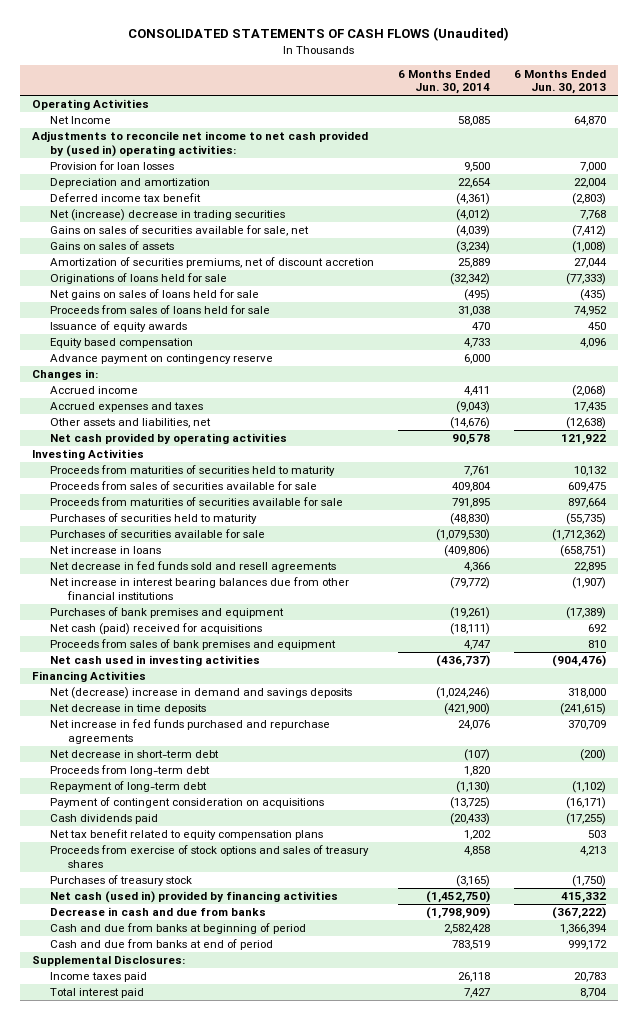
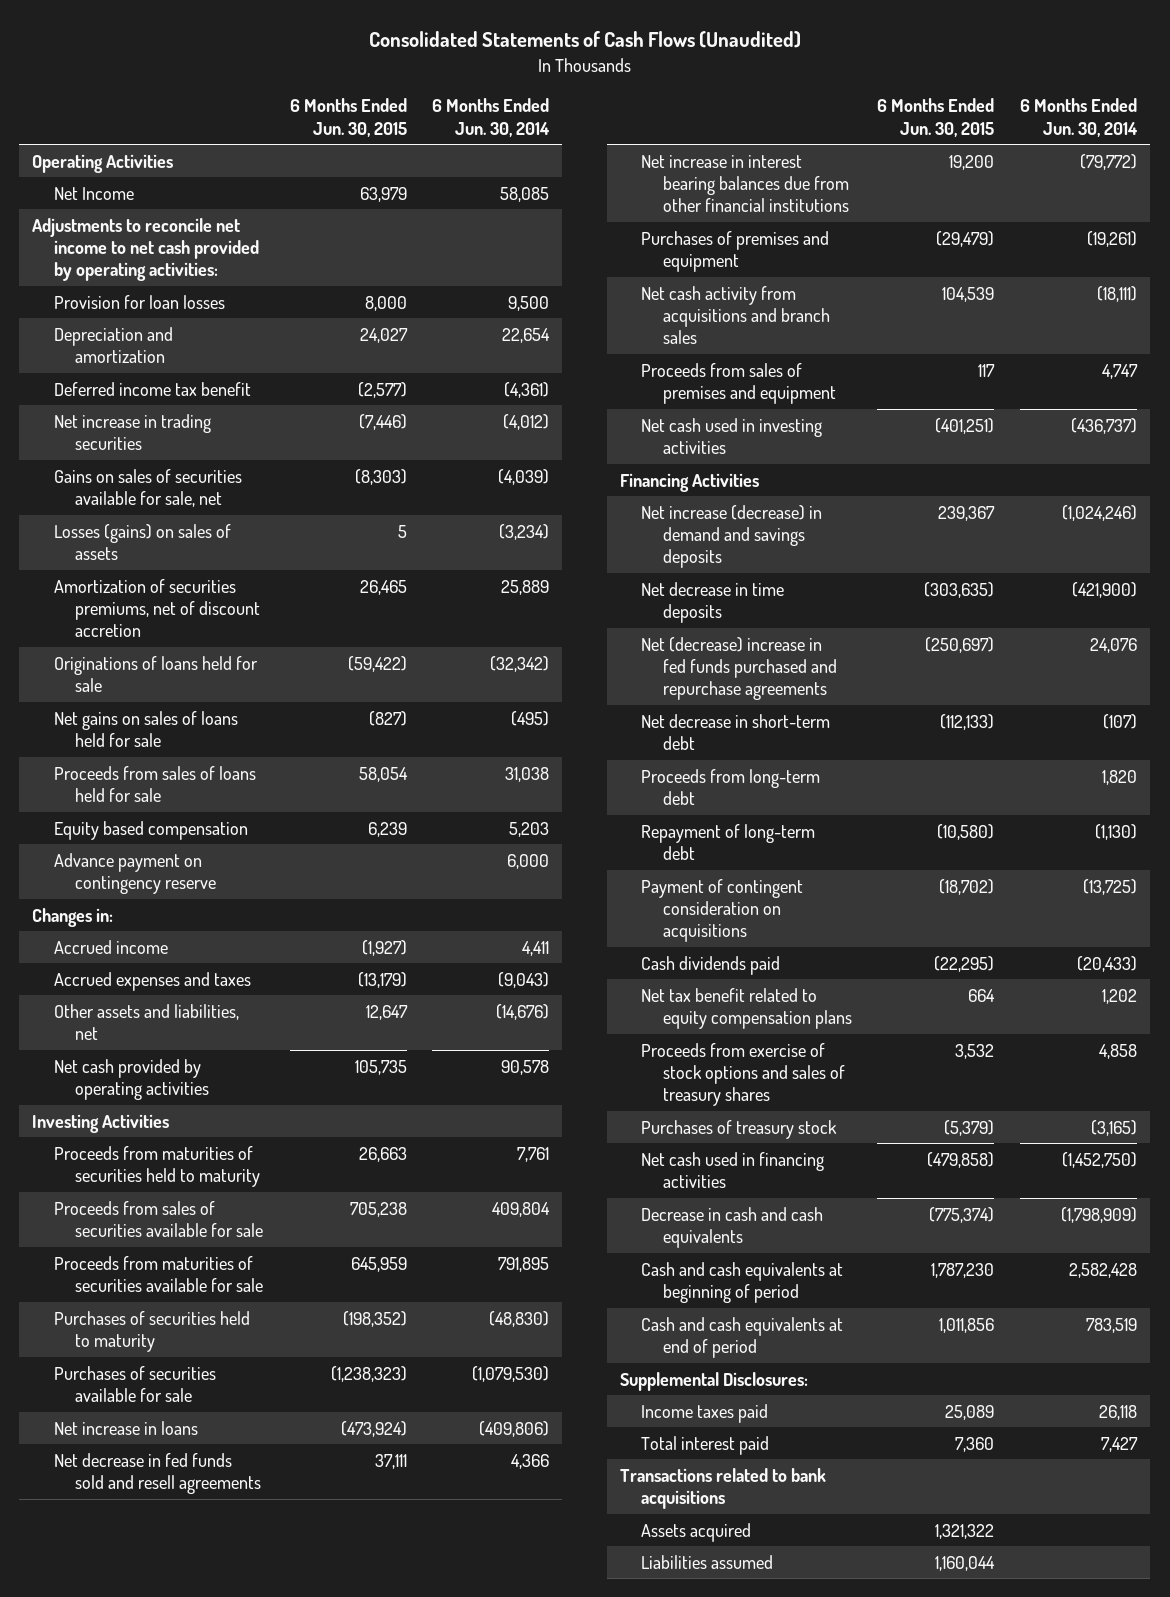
[128,27,510,42] CONSOLIDATED STATEMENTS OF CASH FLOWS (Unaudited) -> [368,31,801,49] Consolidated Statements of Cash Flows (Unaudited)
[513,69,606,95] 6 Months Ended Jun. 30, 2013 -> none
none -> [289,98,407,137] 6 Months Ended Jun. 30, 2015
[32,131,369,158] Adjustments to reconcile net income to net cash provided by (used in) operating activities: -> [32,217,259,282] Adjustments to reconcile net income to net cash provided by operating activities:
[50,209,286,222] Net (increase) decrease in trading securities -> [53,413,211,451] Net increase in trading securities
[50,241,175,251] Gains on sales of assets -> [53,523,231,561] Losses (gains) on sales of assets
[50,321,188,333] Issuance of equity awards -> none
[463,338,490,349] 4,733 -> [509,821,550,837] 5,203
[50,607,285,619] Purchases of bank premises and equipment -> [641,230,830,273] Purchases of premises and equipment
[50,623,263,636] Net cash (paid) received for acquisitions -> [641,285,830,345] Net cash activity from acquisitions and branch sales
[50,639,337,651] Proceeds from sales of bank premises and equipment -> [641,362,836,405] Proceeds from sales of premises and equipment
[50,687,353,700] Net (decrease) increase in demand and savings deposits -> [641,504,823,569] Net increase (decrease) in demand and savings deposits
[50,719,331,745] Net increase in fed funds purchased and repurchase agreements -> [641,636,837,701] Net (decrease) increase in fed funds purchased and repurchase agreements
[50,891,339,904] Net cash (used in) provided by financing activities -> [641,1151,825,1189] Net cash used in financing activities
[50,907,267,917] Decrease in cash and due from banks -> [641,1206,824,1249] Decrease in cash and cash equivalents
[50,923,307,935] Cash and due from banks at beginning of period -> [641,1261,844,1304] Cash and cash equivalents at beginning of period
[50,939,274,951] Cash and due from banks at end of period -> [641,1316,844,1359] Cash and cash equivalents at end of period
none -> [620,1467,827,1510] Transactions related to bank acquisitions
none -> [641,1522,752,1542] Assets acquired
none -> [641,1554,774,1569] Liabilities assumed

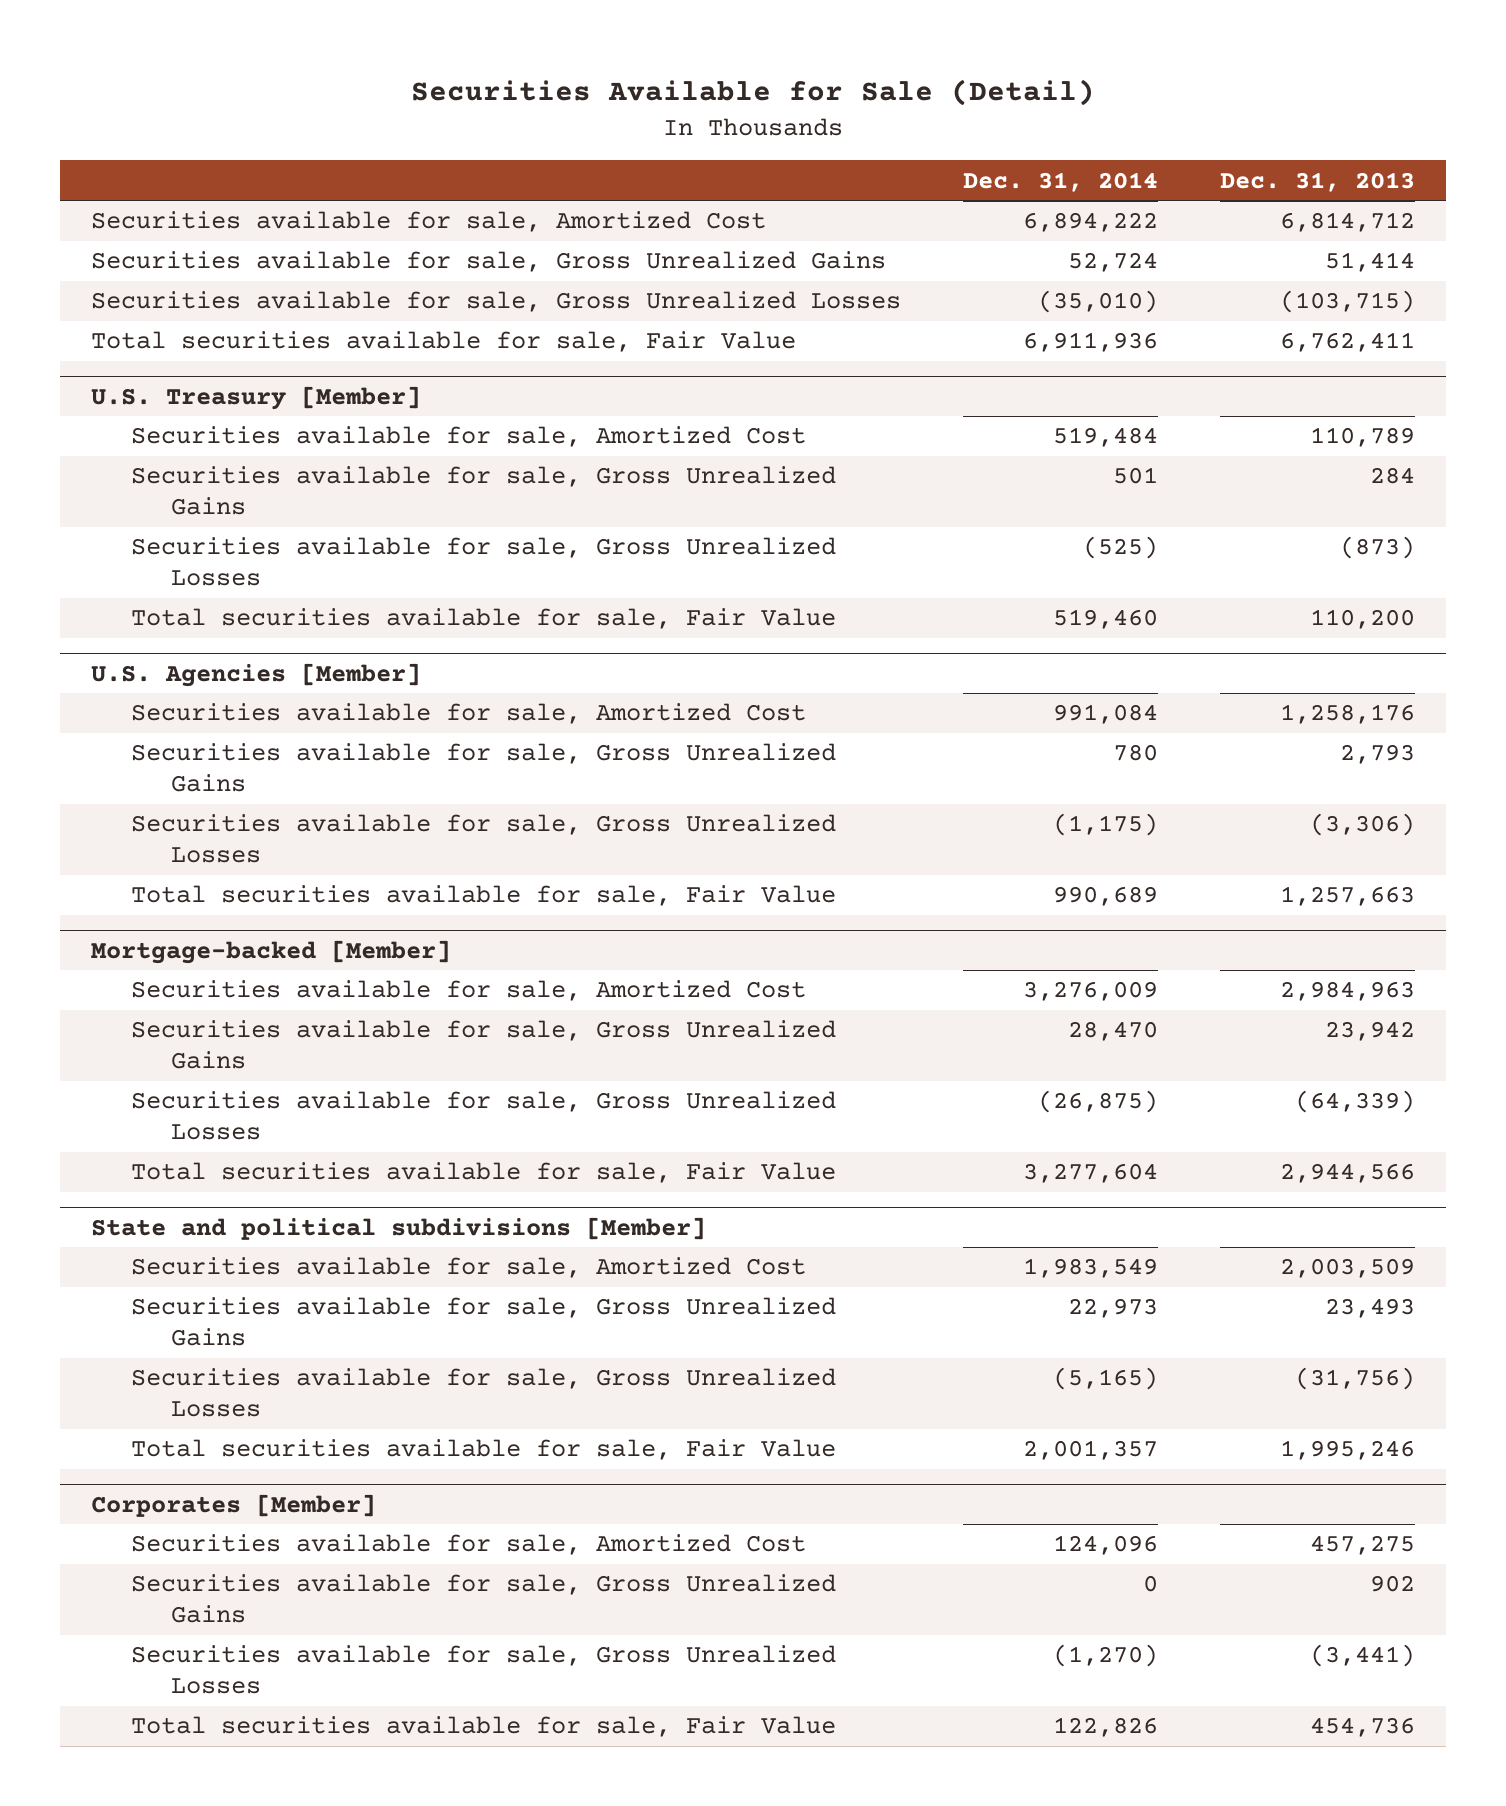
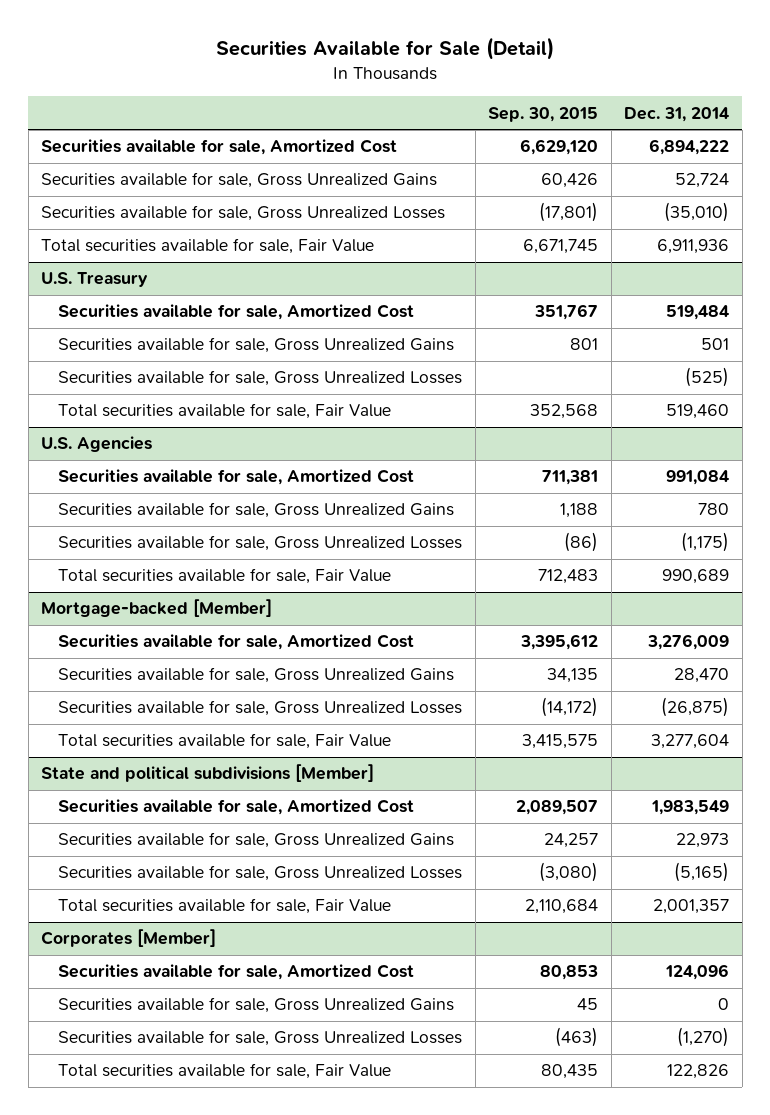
[1220,171,1416,192] Dec. 31, 2013 -> none
none -> [488,106,599,122] Sep. 30, 2015
[91,385,422,410] U.S. Treasury [Member] -> [41,272,149,288] U.S. Treasury
[91,662,422,687] U.S. Agencies [Member] -> [41,436,153,453] U.S. Agencies

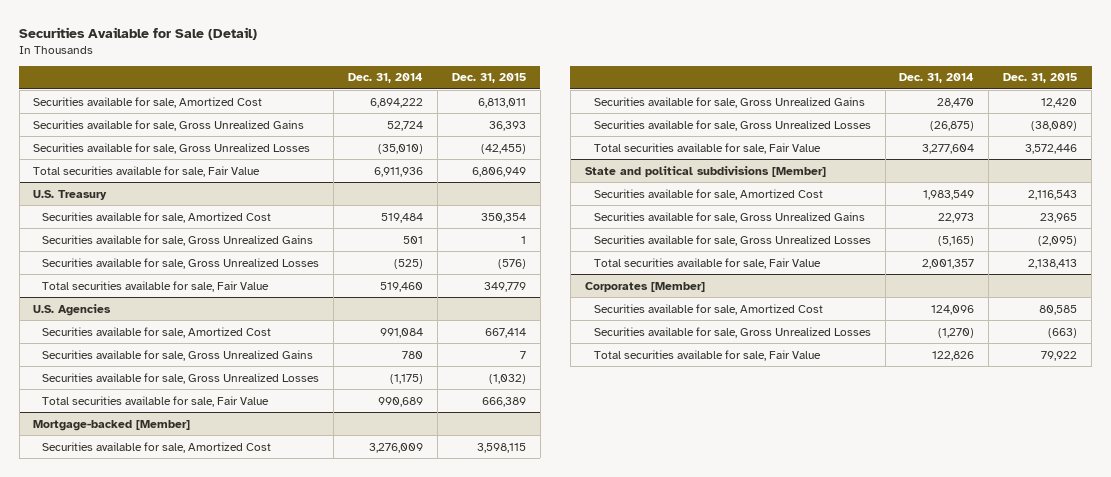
[488,106,599,122] Sep. 30, 2015 -> none
none -> [452,73,527,84] Dec. 31, 2015
[58,997,455,1014] Securities available for sale, Gross Unrealized Gains -> none

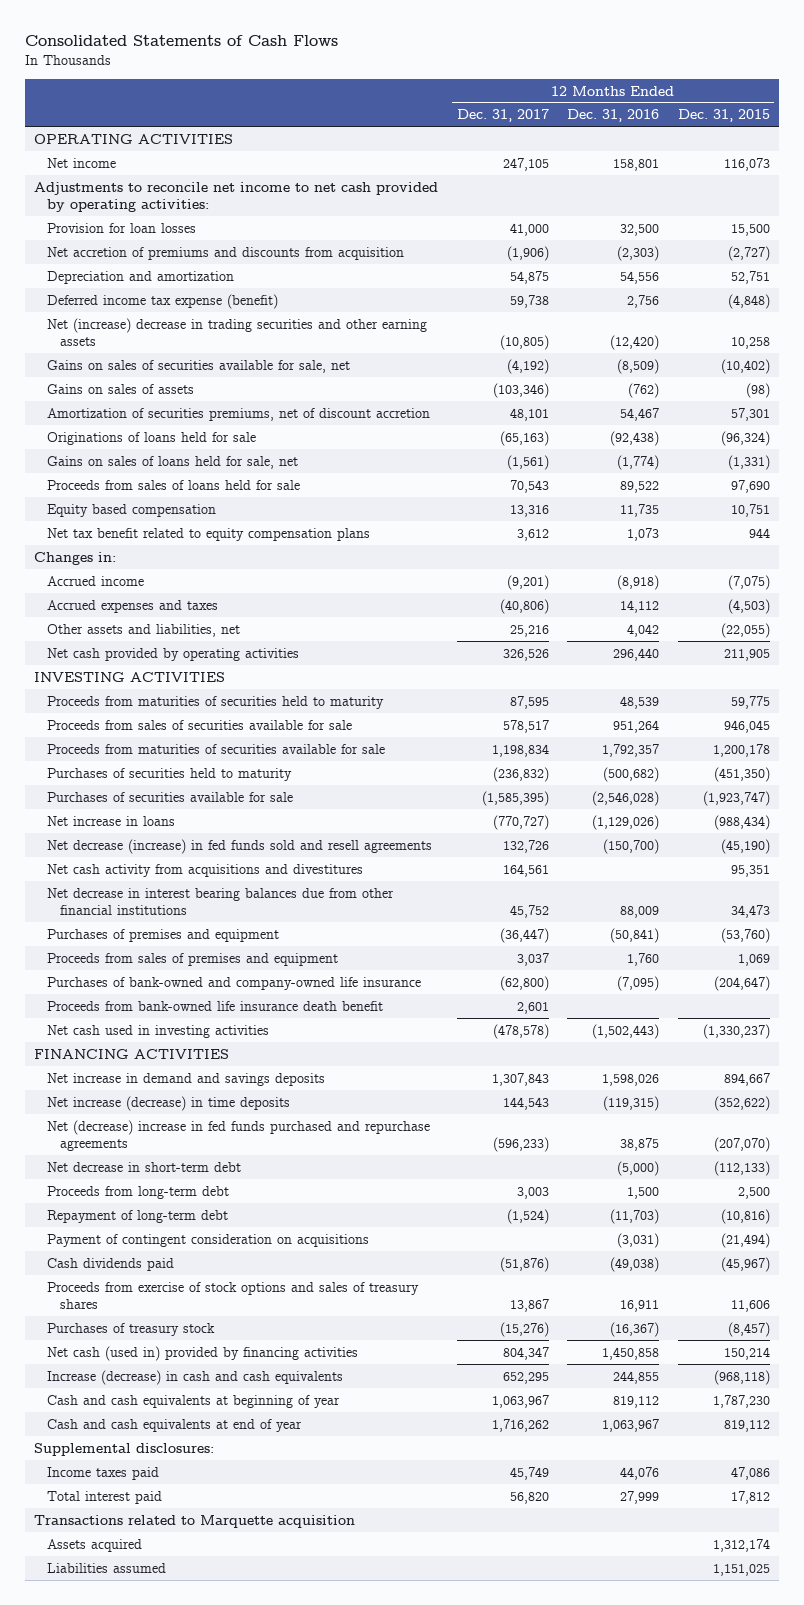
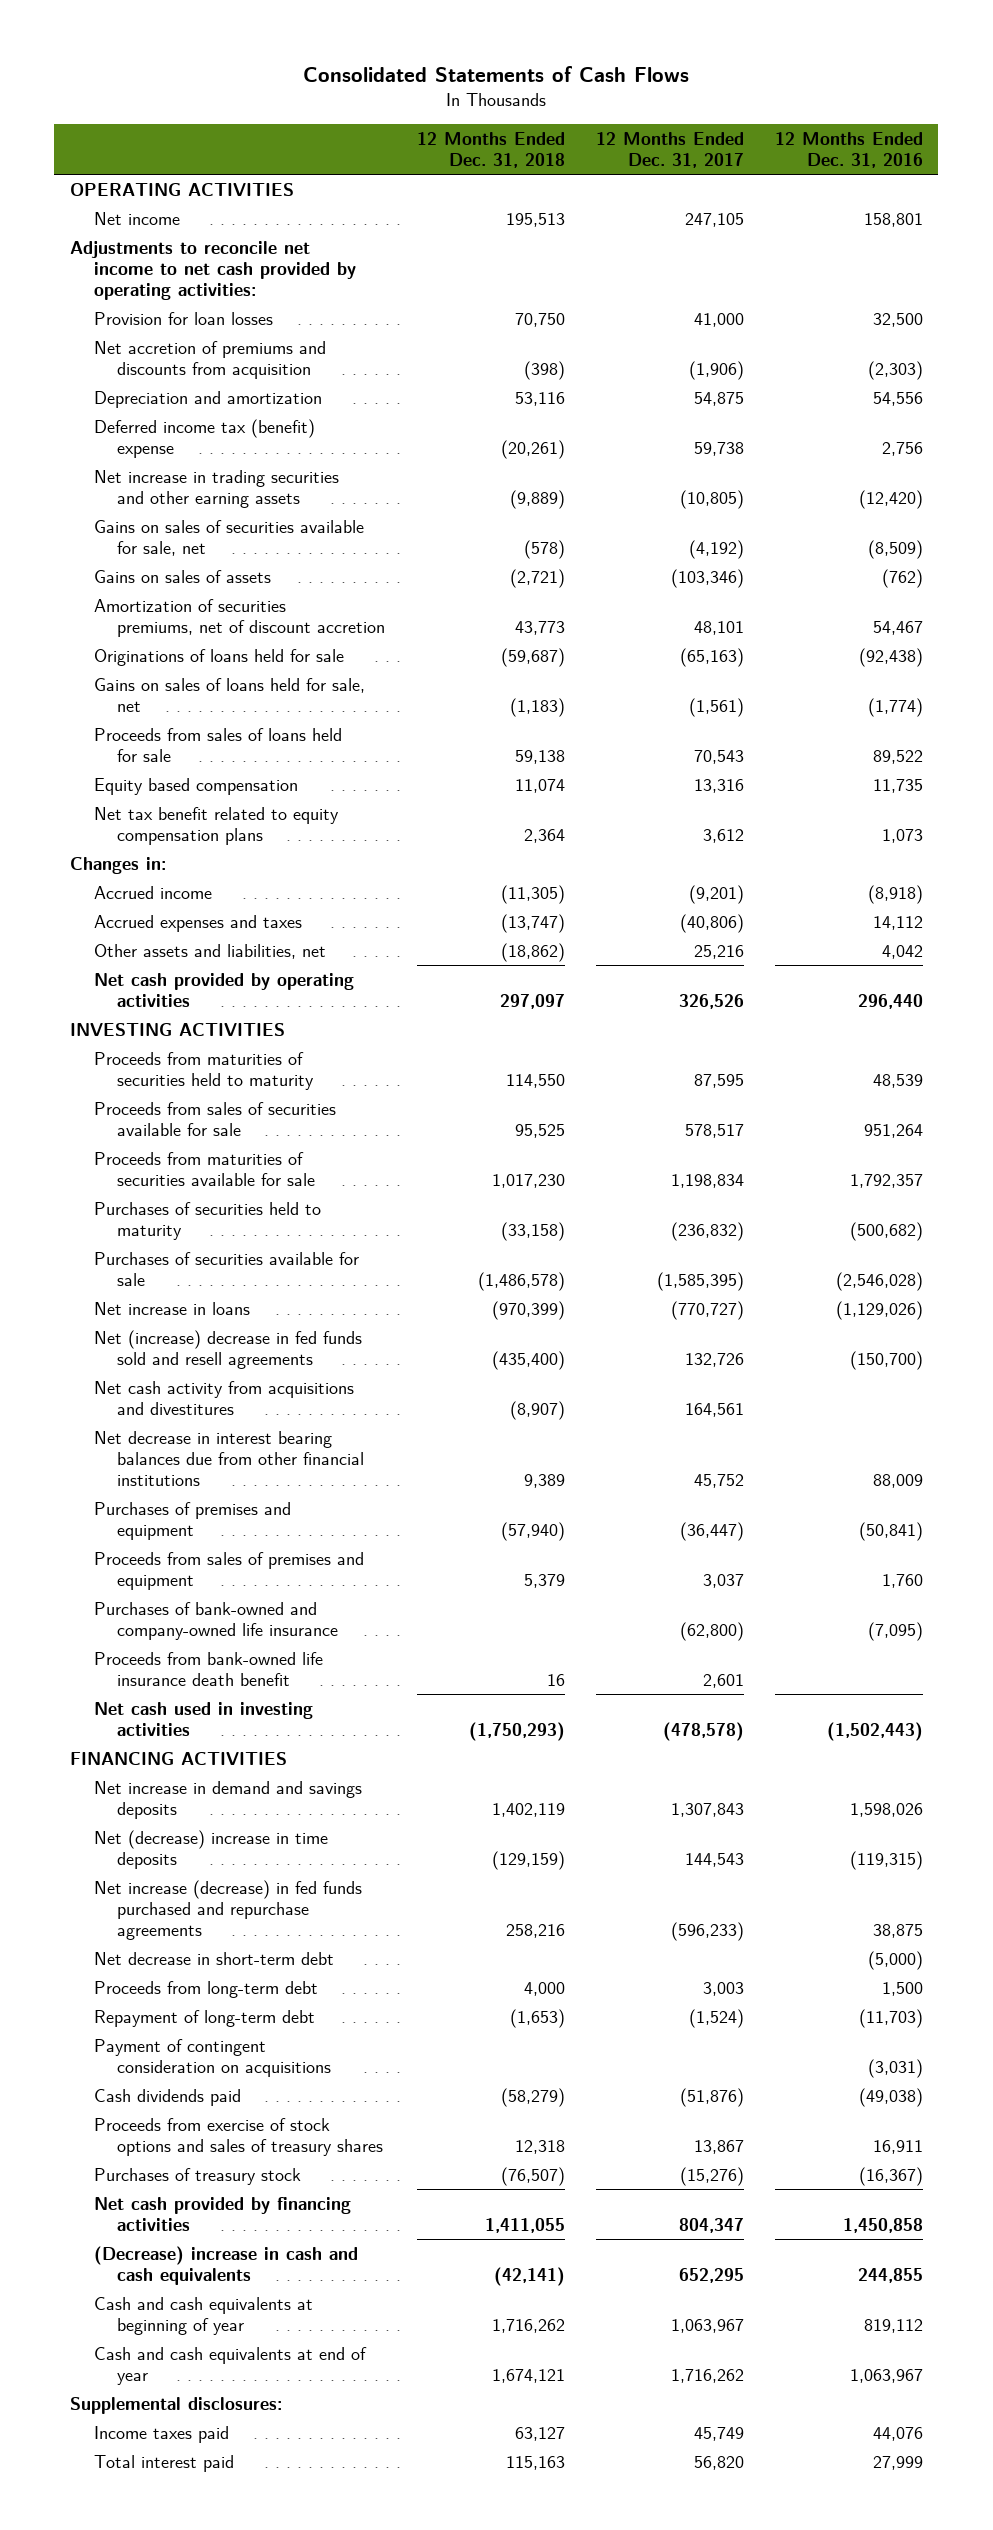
[677,109,770,123] Dec. 31, 2015 -> none
none -> [416,131,565,168] 12 Months Ended Dec. 31, 2018
[47,293,279,309] Deferred income tax expense (benefit) -> [93,418,315,458] Deferred income tax (benefit) expense
[47,317,428,347] Net (increase) decrease in trading securities and other earning assets -> [93,469,339,508] Net increase in trading securities and other earning assets
[47,838,433,854] Net decrease (increase) in fed funds sold and resell agreements -> [93,1329,362,1369] Net (increase) decrease in fed funds sold and resell agreements
[47,1095,291,1111] Net increase (decrease) in time deposits -> [93,1829,328,1869] Net (decrease) increase in time deposits
[47,1119,431,1152] Net (decrease) increase in fed funds purchased and repurchase agreements -> [93,1879,362,1940] Net increase (decrease) in fed funds purchased and repurchase agreements
[47,1345,359,1361] Net cash (used in) provided by financing activities -> [93,2196,351,2231] Net cash provided by financing activities
[47,1369,344,1385] Increase (decrease) in cash and cash equivalents -> [93,2245,358,2285] (Decrease) increase in cash and cash equivalents
[34,1514,356,1528] Transactions related to Marquette acquisition -> none
[47,1538,143,1552] Assets acquired -> none
[47,1562,167,1573] Liabilities assumed -> none

